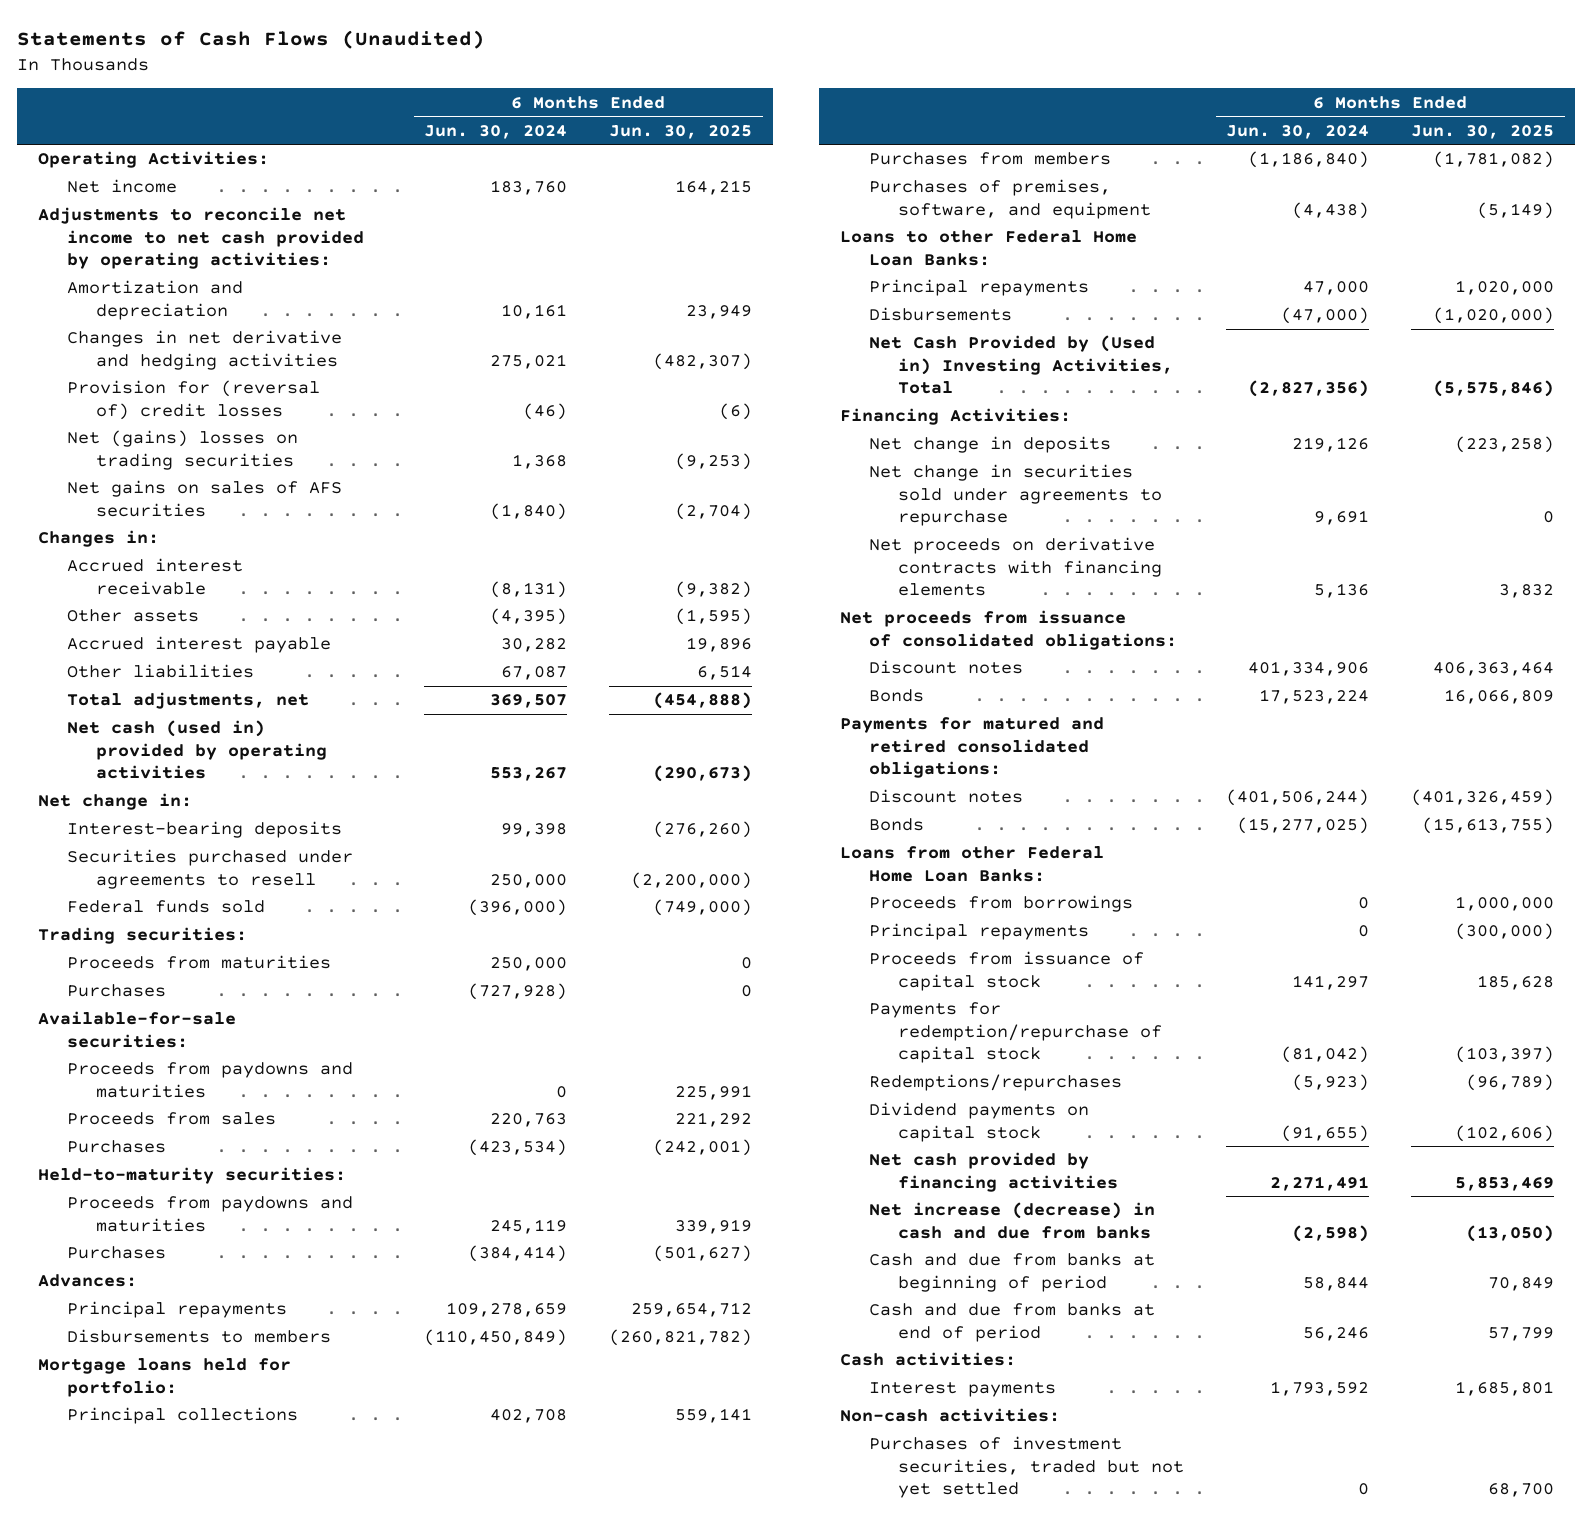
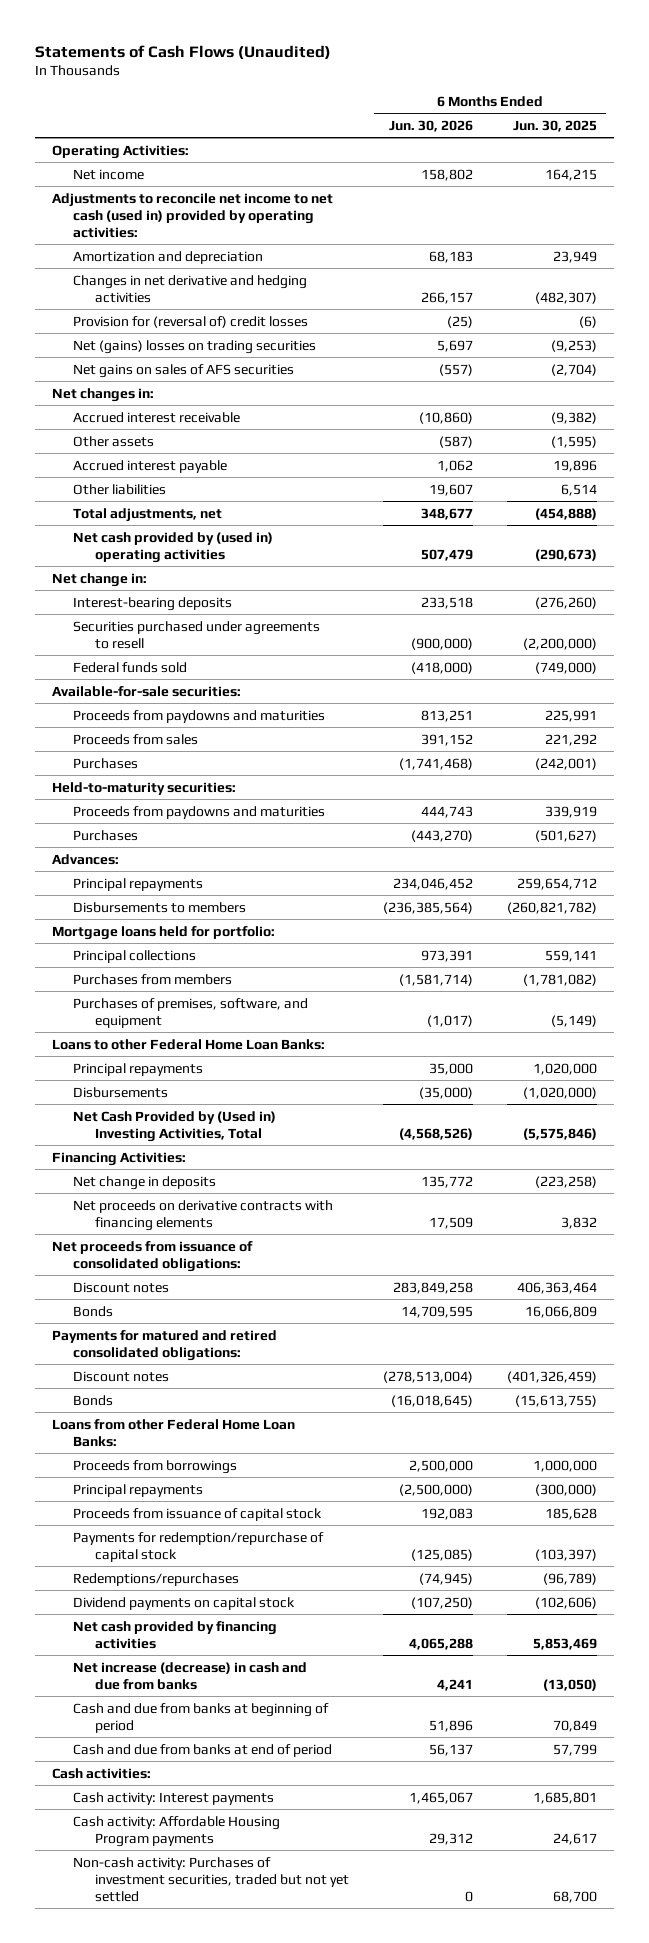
[424,124,568,139] Jun. 30, 2024 -> none
none -> [388,119,473,132] Jun. 30, 2026
[37,207,364,270] Adjustments to reconcile net income to net cash provided by operating activities: -> [52,192,334,238] Adjustments to reconcile net income to net cash (used in) provided by operating activities:
[37,530,159,548] Changes in: -> [52,387,155,402] Net changes in:
[66,720,328,780] Net cash (used in) provided by operating activities -> [73,531,274,563] Net cash provided by (used in) operating activities
[37,927,247,945] Trading securities: -> none
[66,955,331,970] Proceeds from maturities -> none
[66,984,166,998] Purchases -> none
[869,464,1163,527] Net change in securities sold under agreements to repurchase -> none
[839,1408,1060,1423] Non-cash activities: -> none
[869,1382,1057,1398] Interest payments -> [73,1791,275,1805] Cash activity: Interest payments
none -> [73,1815,281,1847] Cash activity: Affordable Housing Program payments
[869,1436,1185,1499] Purchases of investment securities, traded but not yet settled -> [73,1856,349,1902] Non-cash activity: Purchases of investment securities, traded but not yet settled

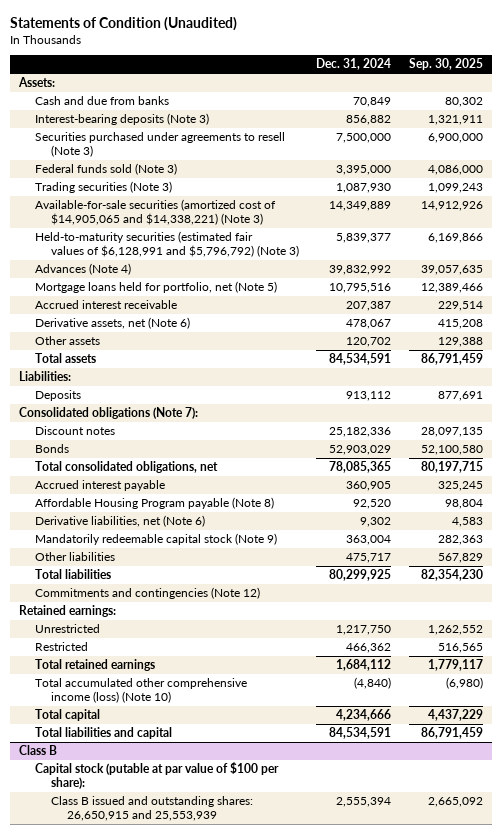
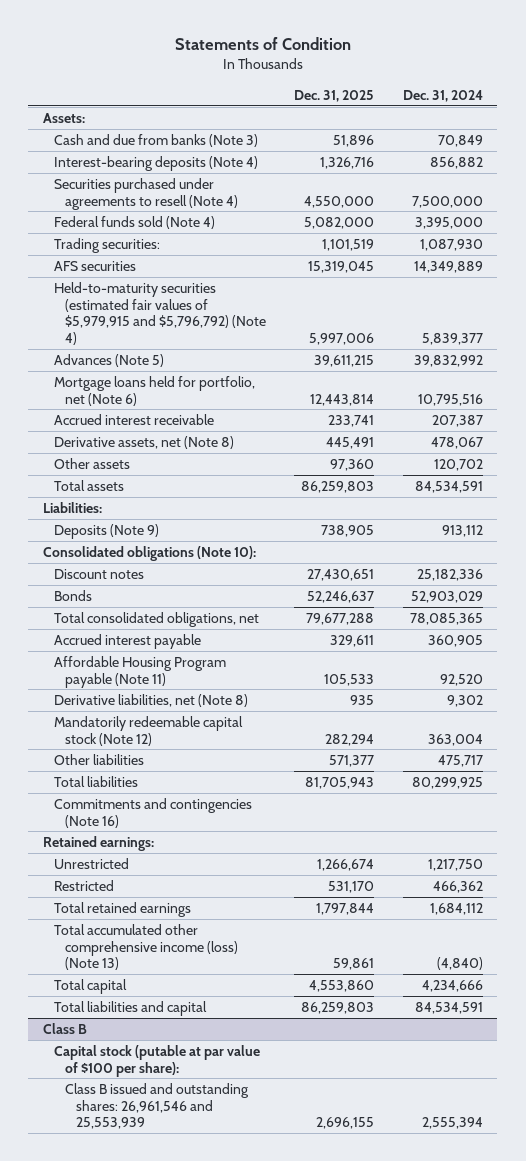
[9,16,237,31] Statements of Condition (Unaudited) -> [174,37,351,51] Statements of Condition
[409,58,484,71] Sep. 30, 2025 -> none
none -> [294,89,375,102] Dec. 31, 2025
[34,96,169,106] Cash and due from banks -> [53,133,258,147] Cash and due from banks (Note 3)
[34,113,209,126] Interest-bearing deposits (Note 3) -> [53,155,258,171] Interest-bearing deposits (Note 4)
[34,132,285,157] Securities purchased under agreements to resell (Note 3) -> [53,177,238,210] Securities purchased under agreements to resell (Note 4)
[34,163,177,176] Federal funds sold (Note 3) -> [53,215,215,229] Federal funds sold (Note 4)
[34,181,172,194] Trading securities (Note 3) -> [53,237,160,253] Trading securities:
[34,199,276,225] Available-for-sale securities (amortized cost of $14,905,065 and $14,338,221) (Note 3) -> [53,260,136,271] AFS securities
[34,231,299,257] Held-to-maturity securities (estimated fair values of $6,128,991 and $5,796,792) (Note 3) -> [53,281,266,345] Held-to-maturity securities (estimated fair values of $5,979,915 and $5,796,792) (Note 4)
[34,263,131,276] Advances (Note 4) -> [53,353,164,367] Advances (Note 5)
[34,281,277,294] Mortgage loans held for portfolio, net (Note 5) -> [53,375,255,406] Mortgage loans held for portfolio, net (Note 6)
[34,317,190,330] Derivative assets, net (Note 6) -> [53,435,234,449] Derivative assets, net (Note 8)
[34,390,81,402] Deposits -> [53,523,159,539] Deposits (Note 9)
[18,407,198,420] Consolidated obligations (Note 7): -> [42,545,256,561] Consolidated obligations (Note 10):
[34,497,274,510] Affordable Housing Program payable (Note 8) -> [53,655,226,688] Affordable Housing Program payable (Note 11)
[34,515,205,528] Derivative liabilities, net (Note 6) -> [53,693,248,707] Derivative liabilities, net (Note 8)
[34,533,277,546] Mandatorily redeemable capital stock (Note 9) -> [53,715,243,746] Mandatorily redeemable capital stock (Note 12)
[34,587,260,600] Commitments and contingencies (Note 12) -> [53,797,252,828] Commitments and contingencies (Note 16)
[34,678,247,703] Total accumulated other comprehensive income (loss) (Note 10) -> [53,923,238,971] Total accumulated other comprehensive income (loss) (Note 13)
[50,796,253,821] Class B issued and outstanding shares: 26,650,915 and 25,553,939 -> [64,1082,249,1130] Class B issued and outstanding shares: 26,961,546 and 25,553,939

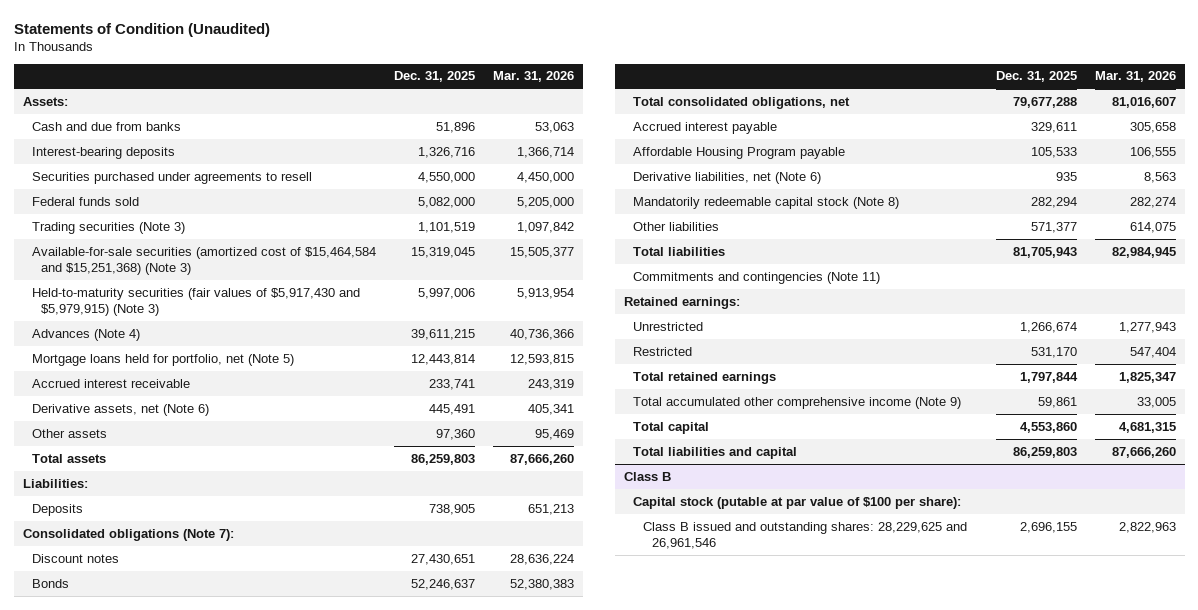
[174,37,351,51] Statements of Condition -> [13,22,270,37] Statements of Condition (Unaudited)
[403,89,484,102] Dec. 31, 2024 -> none
none -> [493,71,575,83] Mar. 31, 2026
[53,133,258,147] Cash and due from banks (Note 3) -> [31,121,181,131] Cash and due from banks
[53,155,258,171] Interest-bearing deposits (Note 4) -> [31,146,175,159] Interest-bearing deposits
[53,177,238,210] Securities purchased under agreements to resell (Note 4) -> [31,171,312,184] Securities purchased under agreements to resell
[53,215,215,229] Federal funds sold (Note 4) -> [31,196,139,206] Federal funds sold
[53,237,160,253] Trading securities: -> [31,221,185,234] Trading securities (Note 3)
[53,260,136,271] AFS securities -> [31,246,376,276] Available-for-sale securities (amortized cost of $15,464,584 and $15,251,368) (Note 3)
[53,281,266,345] Held-to-maturity securities (estimated fair values of $5,979,915 and $5,796,792) (Note 4) -> [31,287,360,317] Held-to-maturity securities (fair values of $5,917,430 and $5,979,915) (Note 3)
[53,353,164,367] Advances (Note 5) -> [31,328,140,341] Advances (Note 4)
[53,375,255,406] Mortgage loans held for portfolio, net (Note 6) -> [31,353,294,366] Mortgage loans held for portfolio, net (Note 5)
[53,435,234,449] Derivative assets, net (Note 8) -> [31,403,209,416] Derivative assets, net (Note 6)
[53,523,159,539] Deposits (Note 9) -> [31,503,83,516] Deposits
[42,545,256,561] Consolidated obligations (Note 10): -> [22,528,234,541] Consolidated obligations (Note 7):
[53,655,226,688] Affordable Housing Program payable (Note 11) -> [633,146,846,159] Affordable Housing Program payable
[53,693,248,707] Derivative liabilities, net (Note 8) -> [633,171,822,184] Derivative liabilities, net (Note 6)
[53,715,243,746] Mandatorily redeemable capital stock (Note 12) -> [633,196,900,209] Mandatorily redeemable capital stock (Note 8)
[53,797,252,828] Commitments and contingencies (Note 16) -> [633,271,881,284] Commitments and contingencies (Note 11)
[53,923,238,971] Total accumulated other comprehensive income (loss) (Note 13) -> [633,396,962,409] Total accumulated other comprehensive income (Note 9)
[64,1082,249,1130] Class B issued and outstanding shares: 26,961,546 and 25,553,939 -> [642,521,967,550] Class B issued and outstanding shares: 28,229,625 and 26,961,546

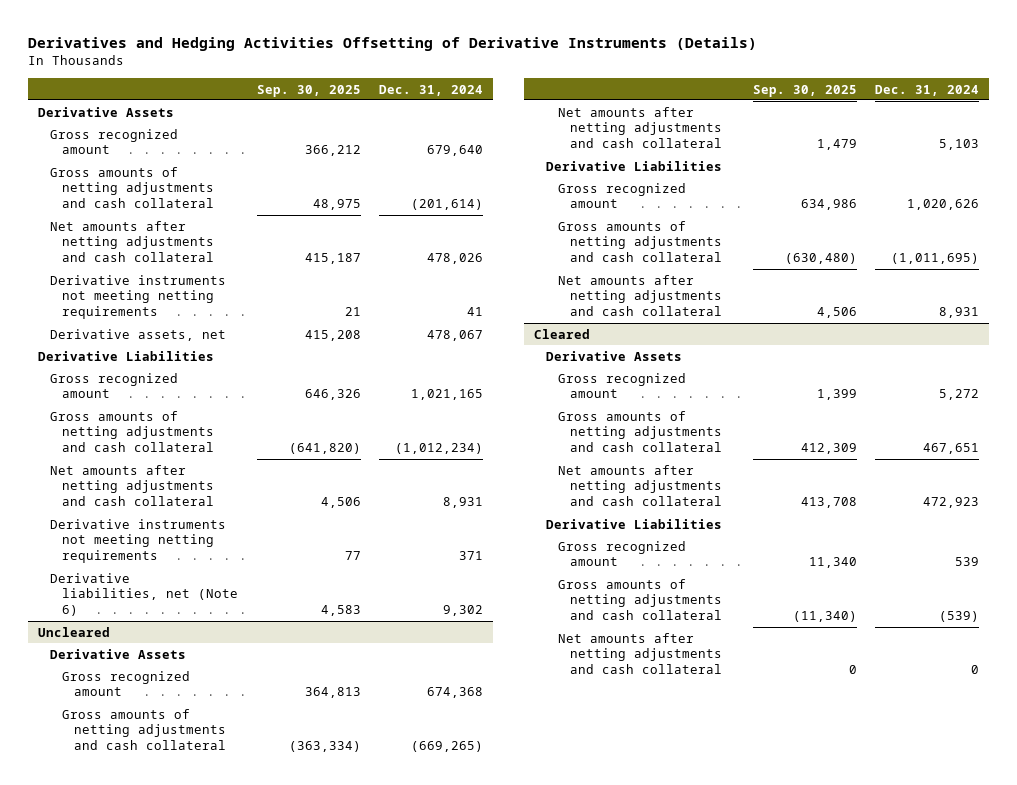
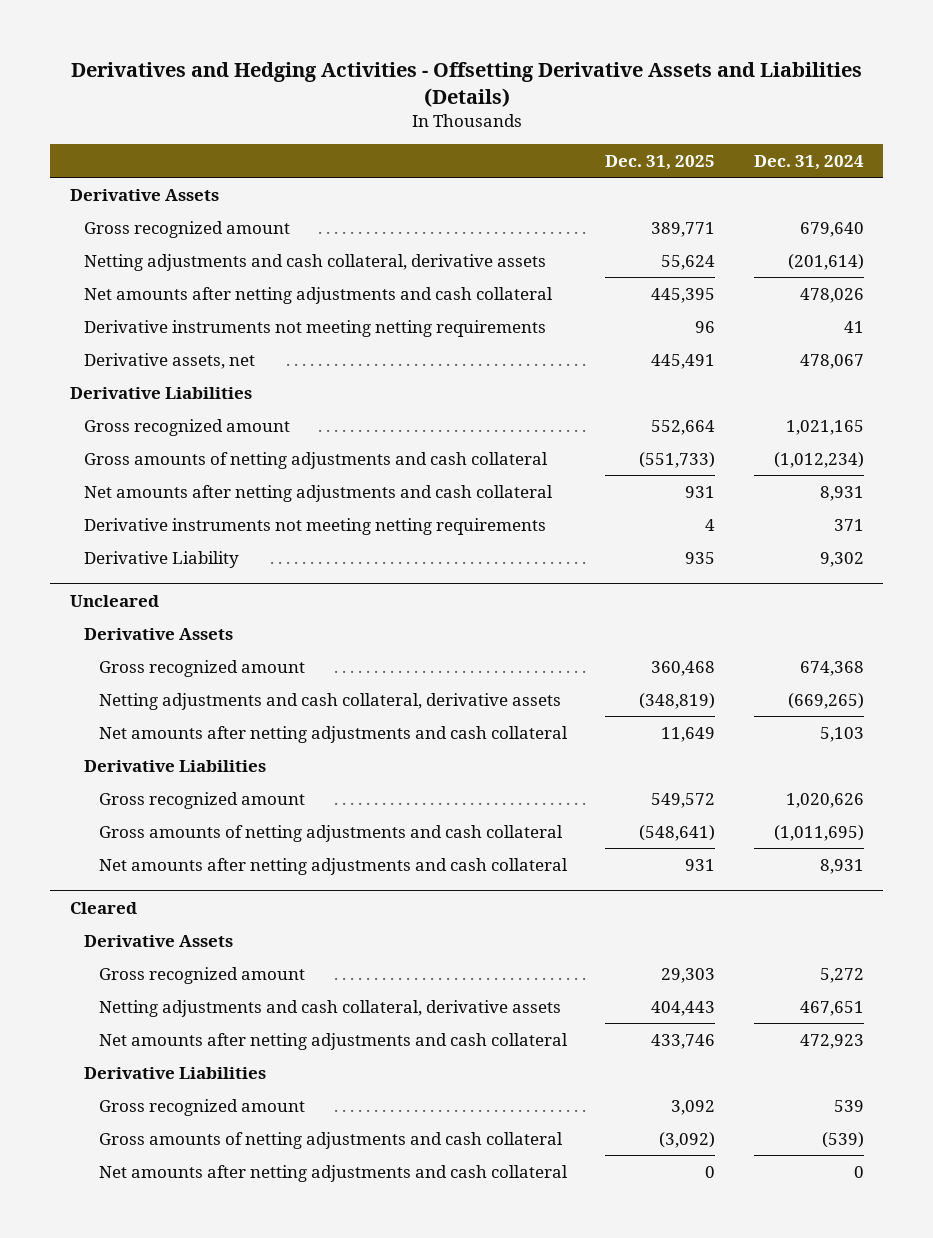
[28,37,758,52] Derivatives and Hedging Activities Offsetting of Derivative Instruments (Details) -> [70,62,862,107] Derivatives and Hedging Activities - Offsetting Derivative Assets and Liabilities (Details)
[256,84,361,97] Sep. 30, 2025 -> none
none -> [605,155,716,171] Dec. 31, 2025
[49,166,215,209] Gross amounts of netting adjustments and cash collateral -> [84,253,547,271] Netting adjustments and cash collateral, derivative assets
[49,572,239,617] Derivative liabilities, net (Note 6) -> [84,550,240,568] Derivative Liability
[62,708,227,751] Gross amounts of netting adjustments and cash collateral -> [98,692,561,710] Netting adjustments and cash collateral, derivative assets
[557,410,723,453] Gross amounts of netting adjustments and cash collateral -> [98,999,561,1017] Netting adjustments and cash collateral, derivative assets

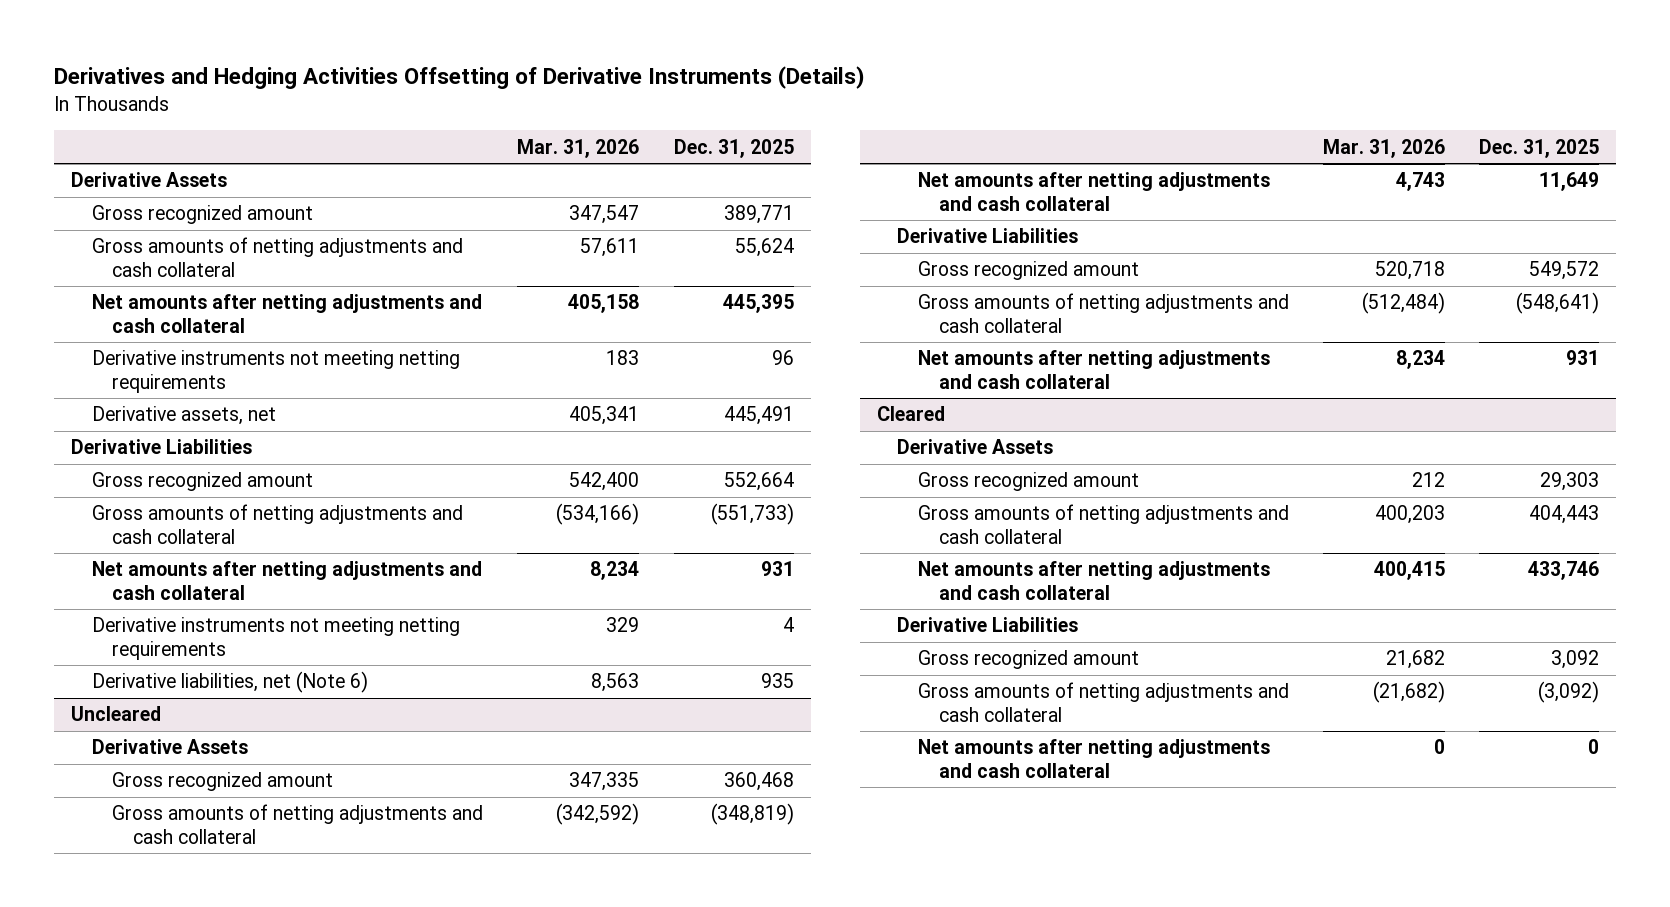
[70,62,862,107] Derivatives and Hedging Activities - Offsetting Derivative Assets and Liabilities (Details) -> [54,66,866,90] Derivatives and Hedging Activities Offsetting of Derivative Instruments (Details)
[753,155,864,171] Dec. 31, 2024 -> none
none -> [517,138,640,158] Mar. 31, 2026
[84,253,547,271] Netting adjustments and cash collateral, derivative assets -> [91,237,463,277] Gross amounts of netting adjustments and cash collateral
[84,550,240,568] Derivative Liability -> [91,671,368,694] Derivative liabilities, net (Note 6)
[98,692,561,710] Netting adjustments and cash collateral, derivative assets -> [112,804,484,844] Gross amounts of netting adjustments and cash collateral
[98,999,561,1017] Netting adjustments and cash collateral, derivative assets -> [917,504,1289,544] Gross amounts of netting adjustments and cash collateral

